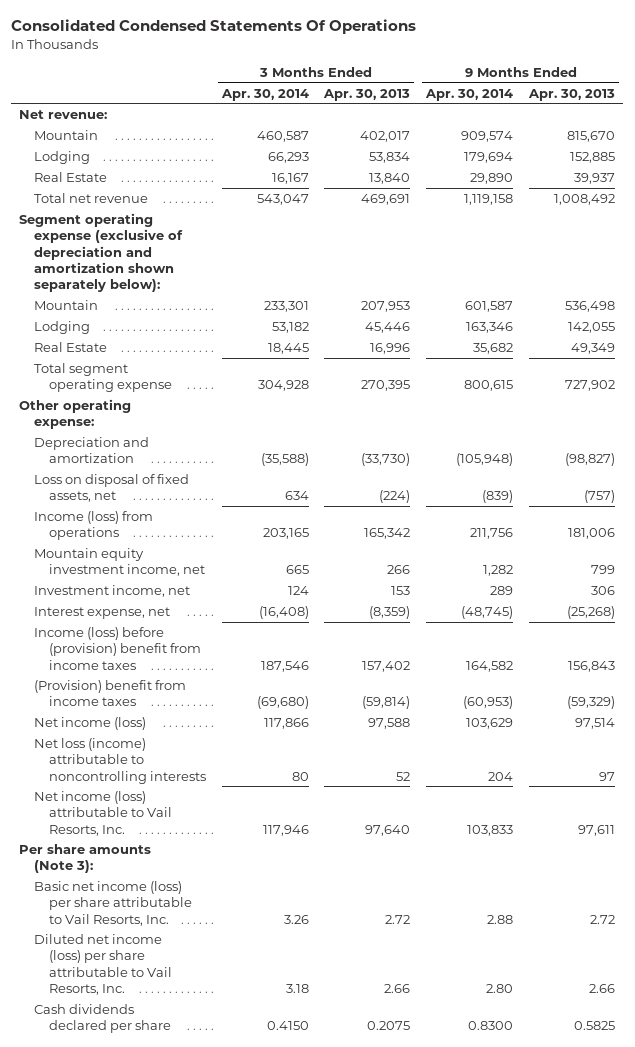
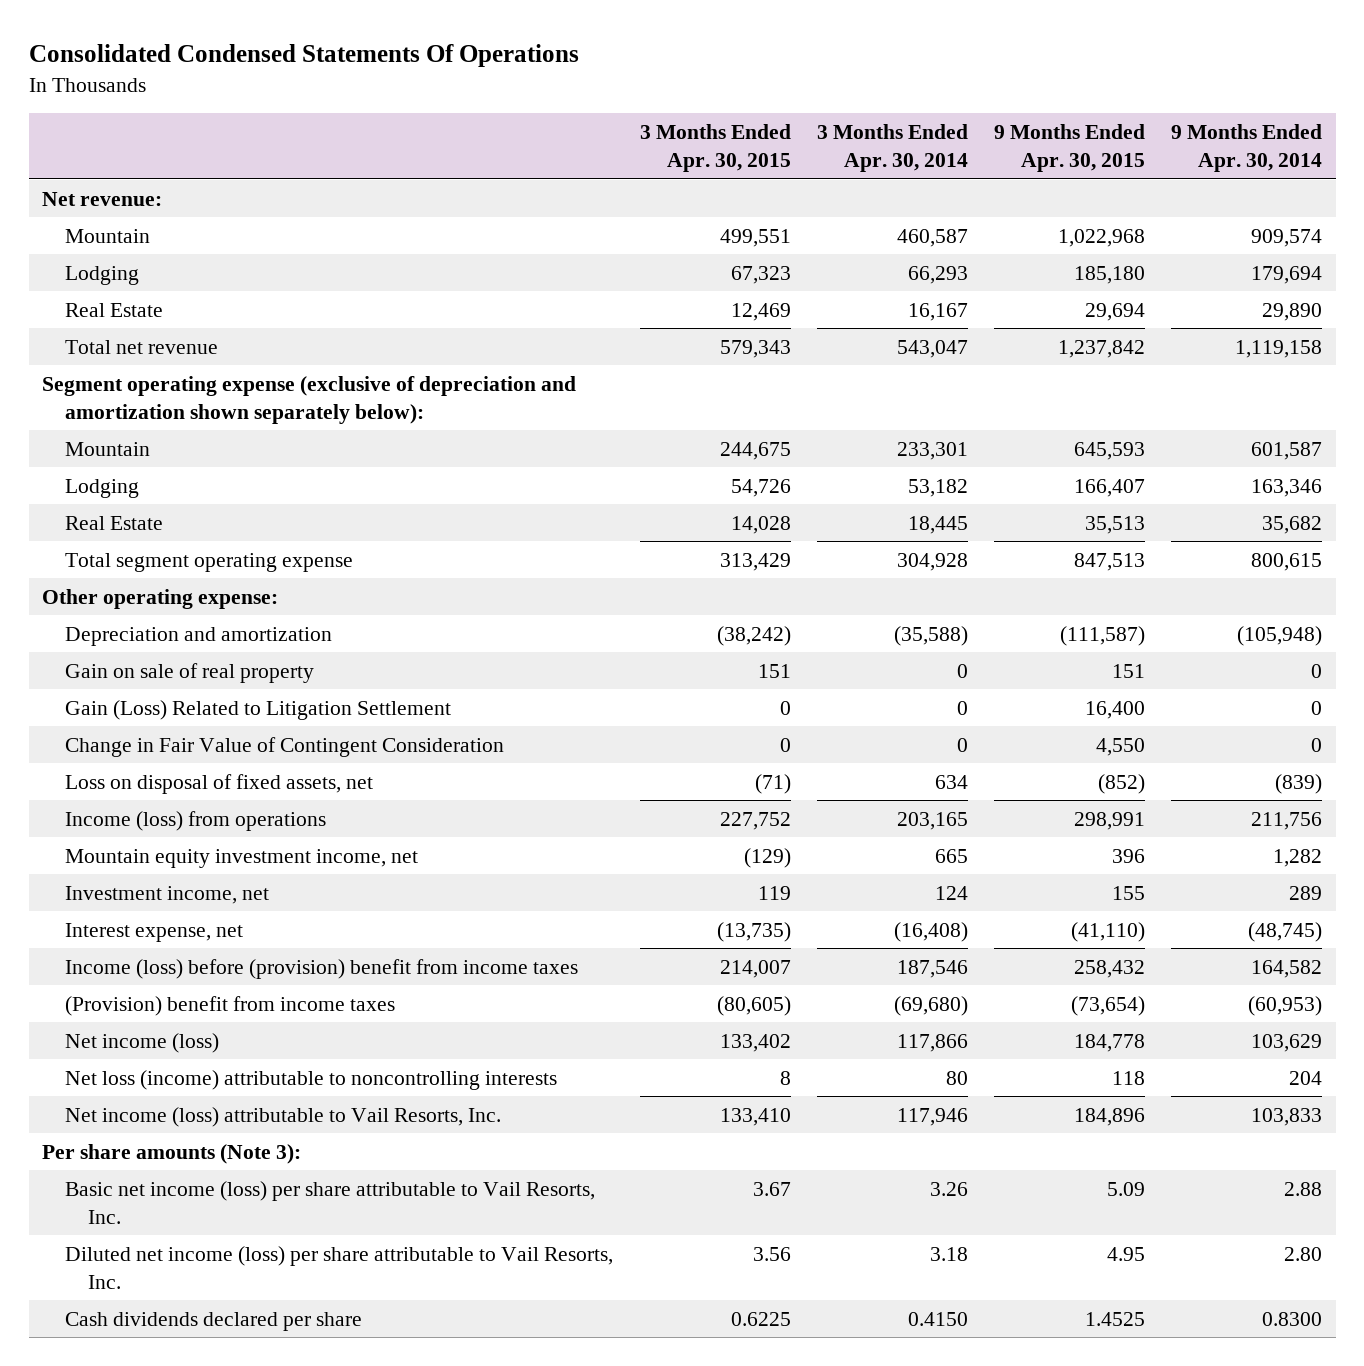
[323,88,411,101] Apr. 30, 2013 -> none
[528,88,616,101] Apr. 30, 2013 -> none
none -> [639,124,791,173] 3 Months Ended Apr. 30, 2015
none -> [994,124,1146,173] 9 Months Ended Apr. 30, 2015
none -> [65,662,315,683] Gain on sale of real property
none -> [65,699,452,720] Gain (Loss) Related to Litigation Settlement
none -> [65,736,505,757] Change in Fair Value of Contingent Consideration

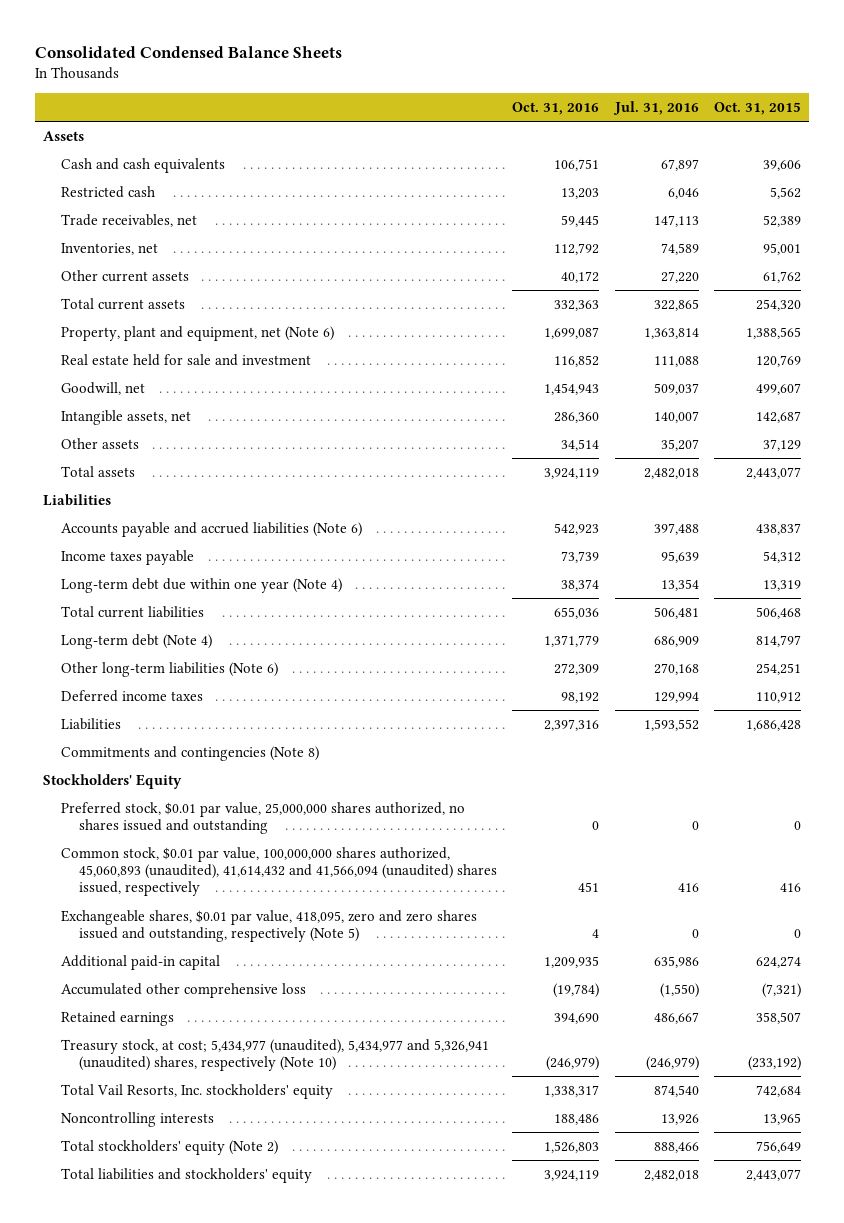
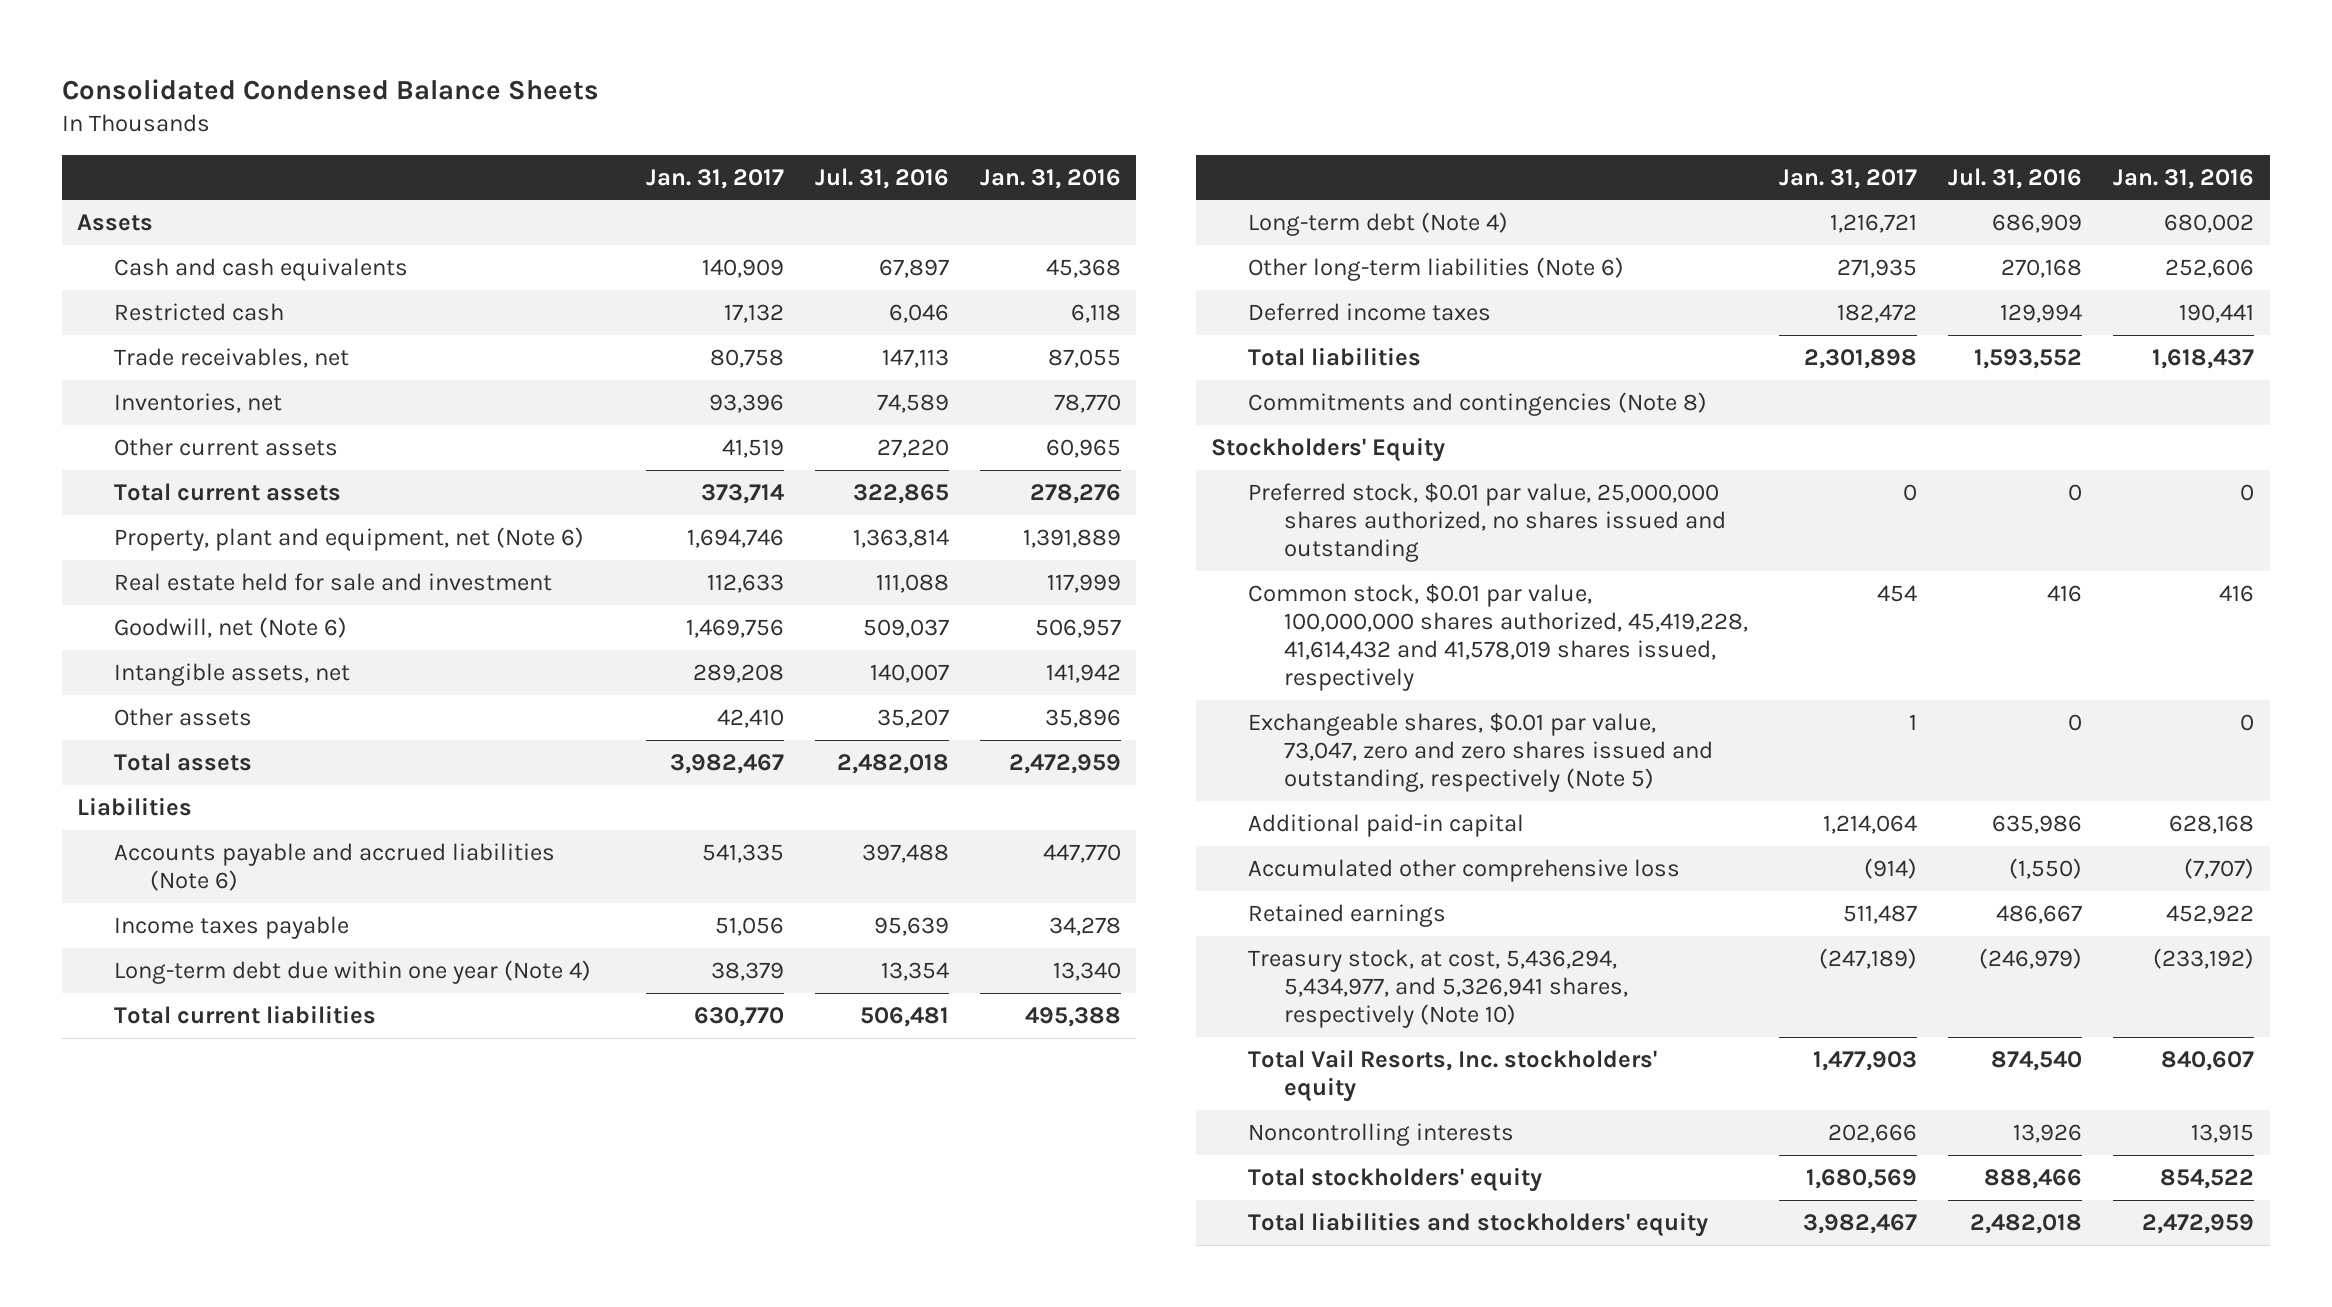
[512,101,600,115] Oct. 31, 2016 -> none
[713,101,801,115] Oct. 31, 2015 -> none
none -> [645,168,784,189] Jan. 31, 2017
none -> [979,168,1121,189] Jan. 31, 2016
[60,381,145,395] Goodwill, net -> [113,616,347,638] Goodwill, net (Note 6)
[60,717,121,730] Liabilities -> [1247,346,1421,366] Total liabilities
[60,846,498,897] Common stock, $0.01 par value, 100,000,000 shares authorized, 45,060,893 (unaudited), 41,614,432 and 41,566,094 (unaudited) shares issued, respectively -> [1247,582,1749,691] Common stock, $0.01 par value, 100,000,000 shares authorized, 45,419,228, 41,614,432 and 41,578,019 shares issued, respectively
[60,909,477,943] Exchangeable shares, $0.01 par value, 418,095, zero and zero shares issued and outstanding, respectively (Note 5) -> [1247,711,1714,792] Exchangeable shares, $0.01 par value, 73,047, zero and zero shares issued and outstanding, respectively (Note 5)
[60,1038,489,1072] Treasury stock, at cost; 5,434,977 (unaudited), 5,434,977 and 5,326,941 (unaudited) shares, respectively (Note 10) -> [1247,948,1629,1028] Treasury stock, at cost, 5,436,294, 5,434,977, and 5,326,941 shares, respectively (Note 10)
[60,1139,278,1155] Total stockholders' equity (Note 2) -> [1247,1166,1542,1192] Total stockholders' equity

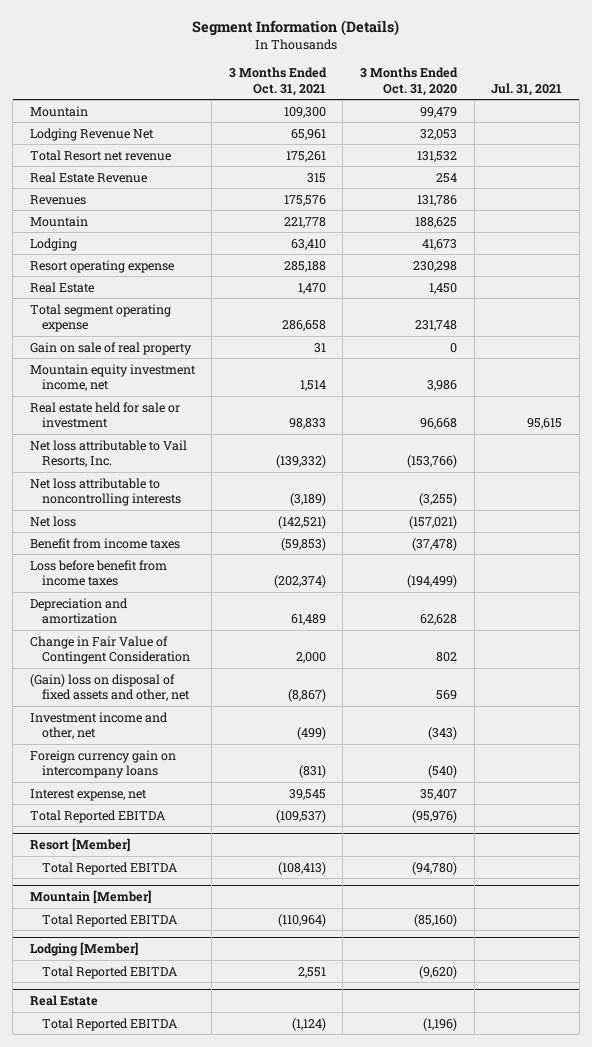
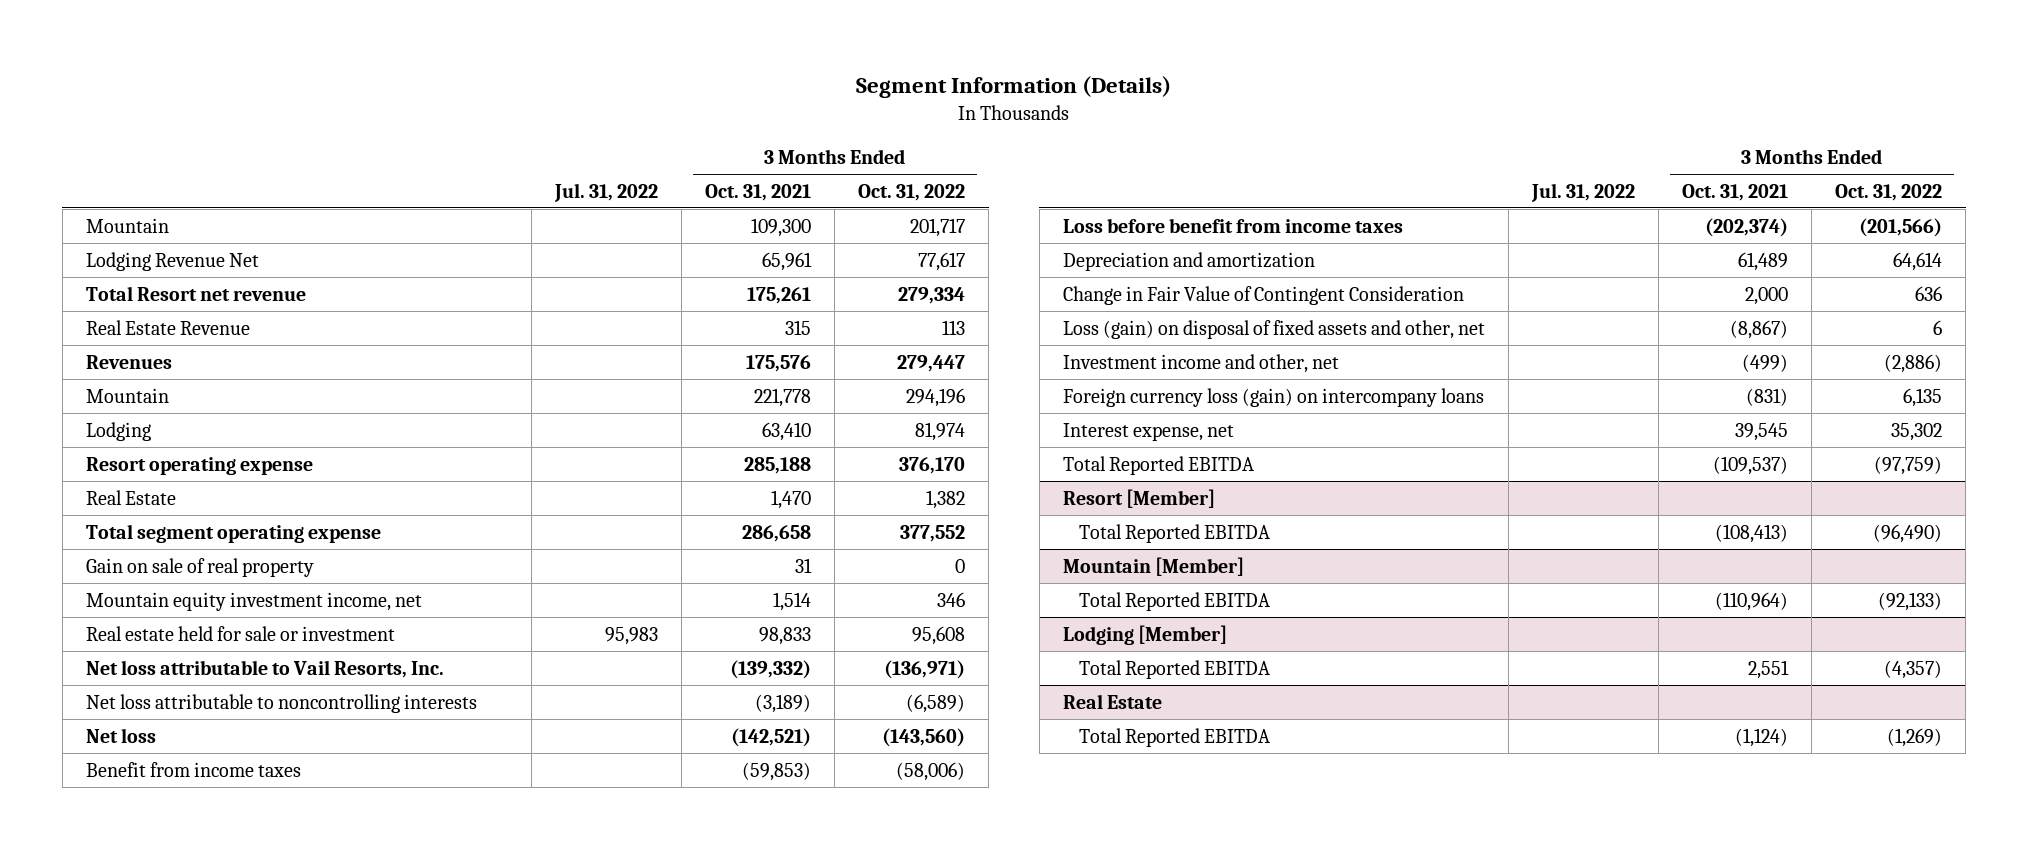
[359,66,458,96] 3 Months Ended Oct. 31, 2020 -> none
[491,82,563,96] Jul. 31, 2021 -> none
none -> [553,182,658,202] Jul. 31, 2022
none -> [858,183,966,201] Oct. 31, 2022
[29,673,190,702] (Gain) loss on disposal of fixed assets and other, net -> [1062,319,1485,339] Loss (gain) on disposal of fixed assets and other, net
[29,749,176,779] Foreign currency gain on intercompany loans -> [1062,387,1484,407] Foreign currency loss (gain) on intercompany loans

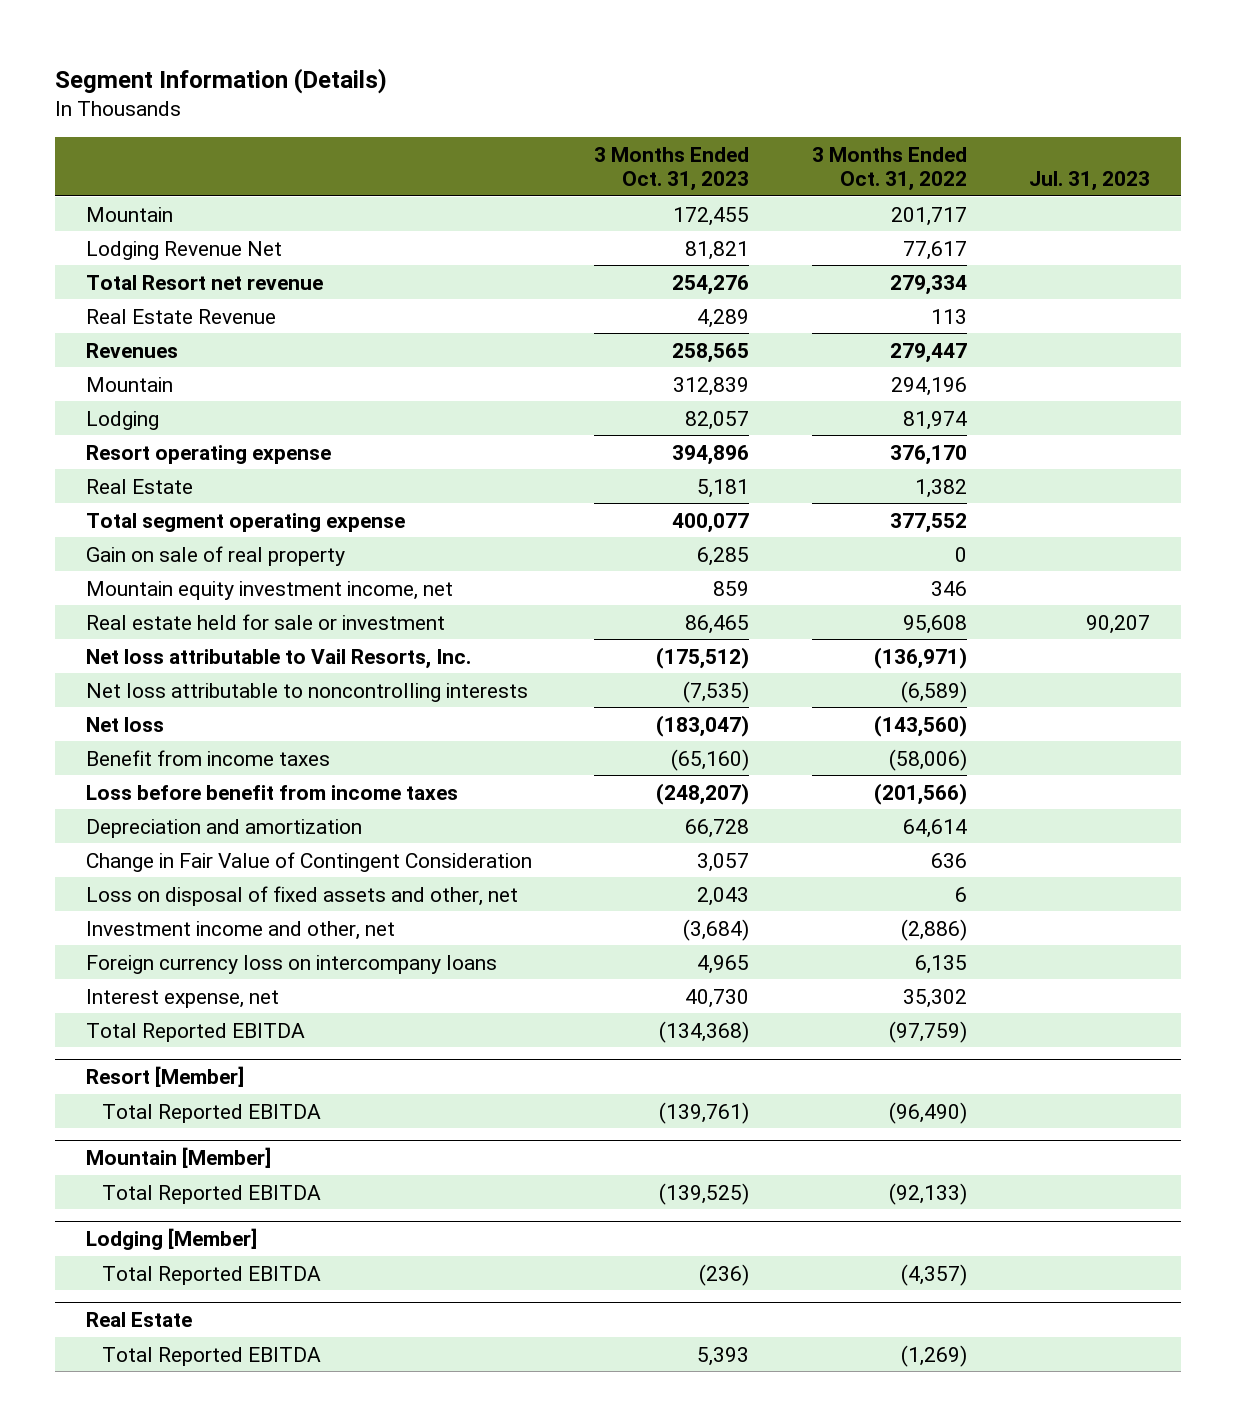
[553,182,658,202] Jul. 31, 2022 -> none
[705,183,812,201] Oct. 31, 2021 -> none
none -> [594,146,750,192] 3 Months Ended Oct. 31, 2023
none -> [1029,171,1151,192] Jul. 31, 2023
[1062,319,1485,339] Loss (gain) on disposal of fixed assets and other, net -> [85,885,518,906] Loss on disposal of fixed assets and other, net
[1062,387,1484,407] Foreign currency loss (gain) on intercompany loans -> [85,954,497,974] Foreign currency loss on intercompany loans

